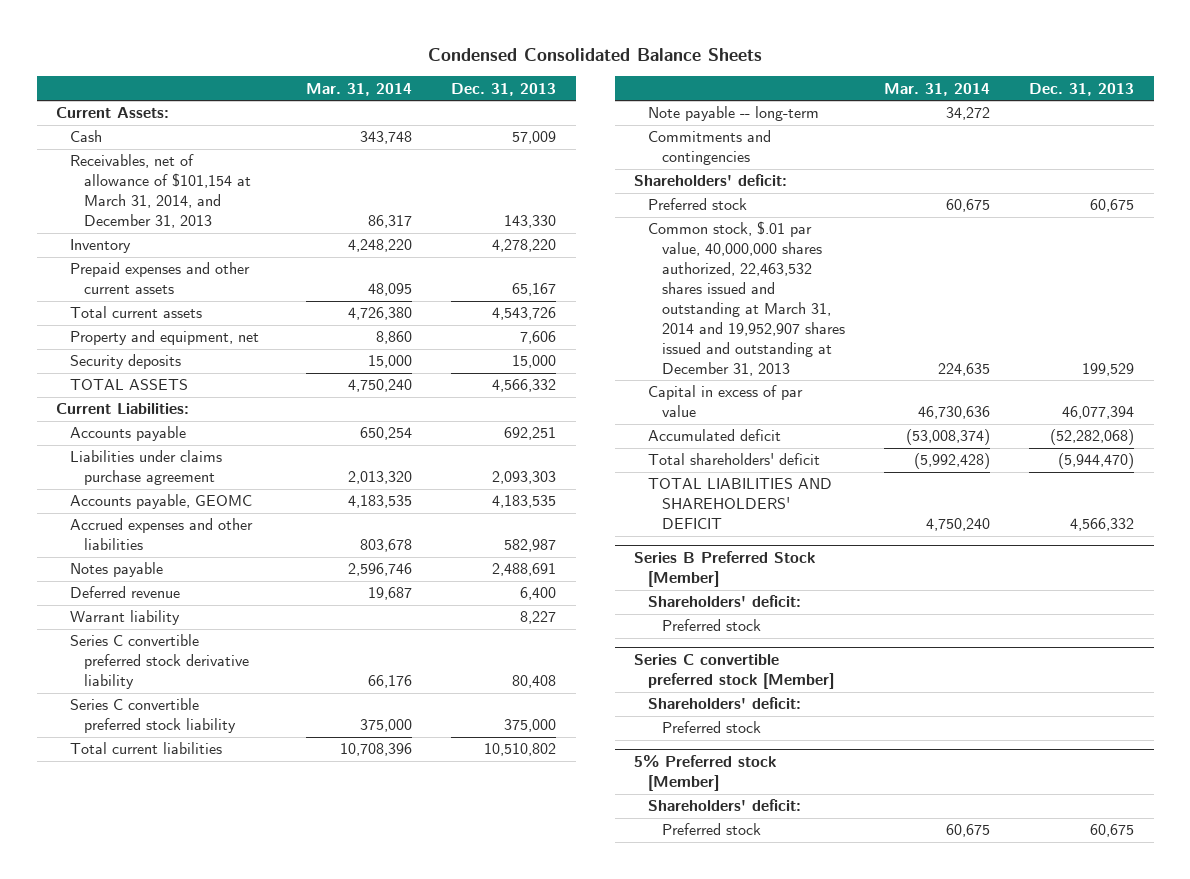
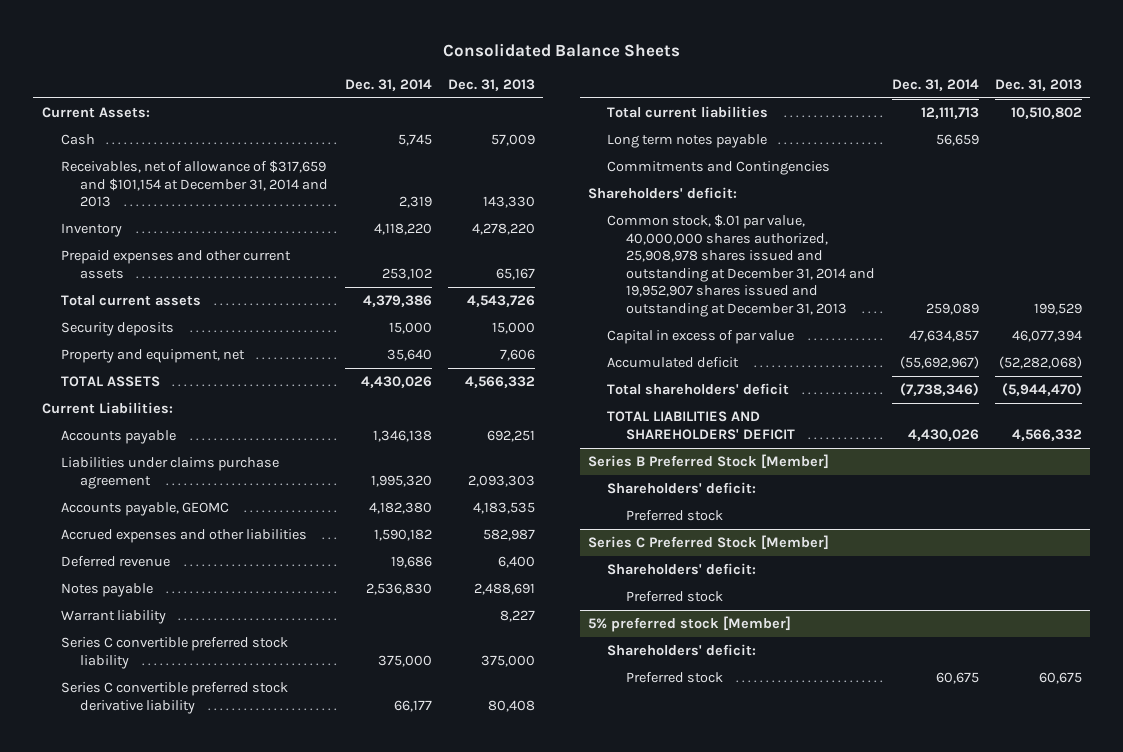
[428,47,763,61] Condensed Consolidated Balance Sheets -> [442,43,680,58] Consolidated Balance Sheets
[306,82,413,96] Mar. 31, 2014 -> none
none -> [345,79,433,92] Dec. 31, 2014
[70,154,251,229] Receivables, net of allowance of $101,154 at March 31, 2014, and December 31, 2013 -> [60,160,328,208] Receivables, net of allowance of $317,659 and $101,154 at December 31, 2014 and 2013
[70,330,260,346] Property and equipment, net -> [60,349,245,364] Property and equipment, net
[70,562,164,578] Notes payable -> [60,583,153,598] Notes payable
[70,634,249,690] Series C convertible preferred stock derivative liability -> [60,682,288,714] Series C convertible preferred stock derivative liability
[647,106,819,122] Note payable -- long-term -> [607,134,768,149] Long term notes payable
[647,130,771,166] Commitments and contingencies -> [607,161,831,176] Commitments and Contingencies
[647,198,747,211] Preferred stock -> none
[647,221,845,376] Common stock, $.01 par value, 40,000,000 shares authorized, 22,463,532 shares issued and outstanding at March 31, 2014 and 19,952,907 shares issued and outstanding at December 31, 2013 -> [607,214,876,317] Common stock, $.01 par value, 40,000,000 shares authorized, 25,908,978 shares issued and outstanding at December 31, 2014 and 19,952,907 shares issued and outstanding at December 31, 2013
[634,654,834,690] Series C convertible preferred stock [Member] -> [588,535,830,551] Series C Preferred Stock [Member]
[634,755,777,792] 5% Preferred stock [Member] -> [588,616,792,633] 5% preferred stock [Member]

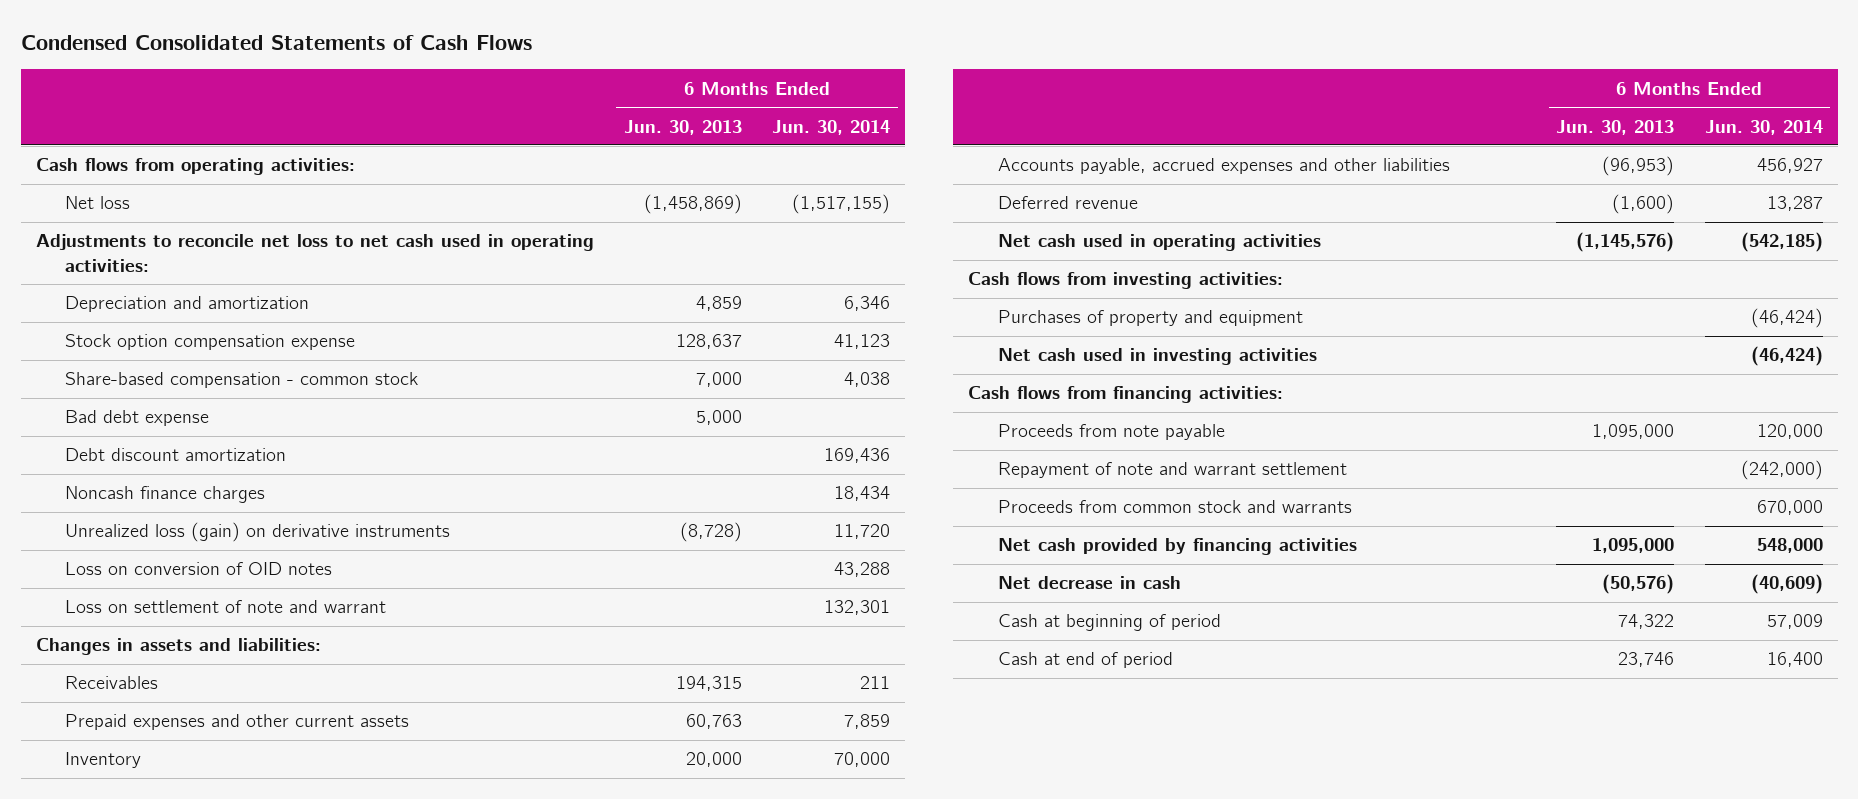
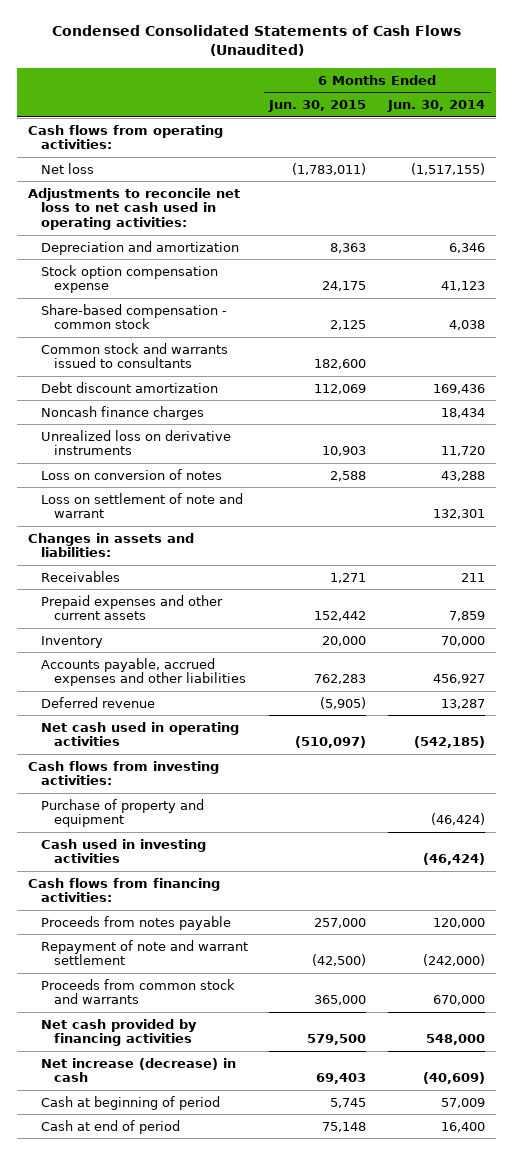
[20,35,532,51] Condensed Consolidated Statements of Cash Flows -> [51,25,461,57] Condensed Consolidated Statements of Cash Flows (Unaudited)
[623,119,742,135] Jun. 30, 2013 -> none
none -> [268,99,367,112] Jun. 30, 2015
[65,410,210,427] Bad debt expense -> none
none -> [40,342,228,369] Common stock and warrants issued to consultants
[65,522,451,543] Unrealized loss (gain) on derivative instruments -> [40,429,231,456] Unrealized loss on derivative instruments
[65,562,333,576] Loss on conversion of OID notes -> [40,468,222,480] Loss on conversion of notes
[997,310,1303,327] Purchases of property and equipment -> [40,798,204,828] Purchase of property and equipment
[997,348,1317,366] Net cash used in investing activities -> [40,838,206,864] Cash used in investing activities
[997,424,1225,441] Proceeds from note payable -> [40,915,231,930] Proceeds from notes payable
[997,576,1181,590] Net decrease in cash -> [40,1057,236,1083] Net increase (decrease) in cash

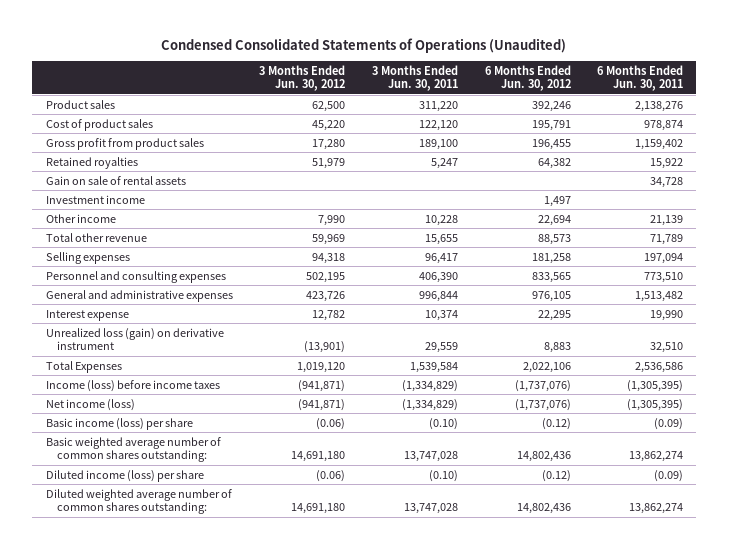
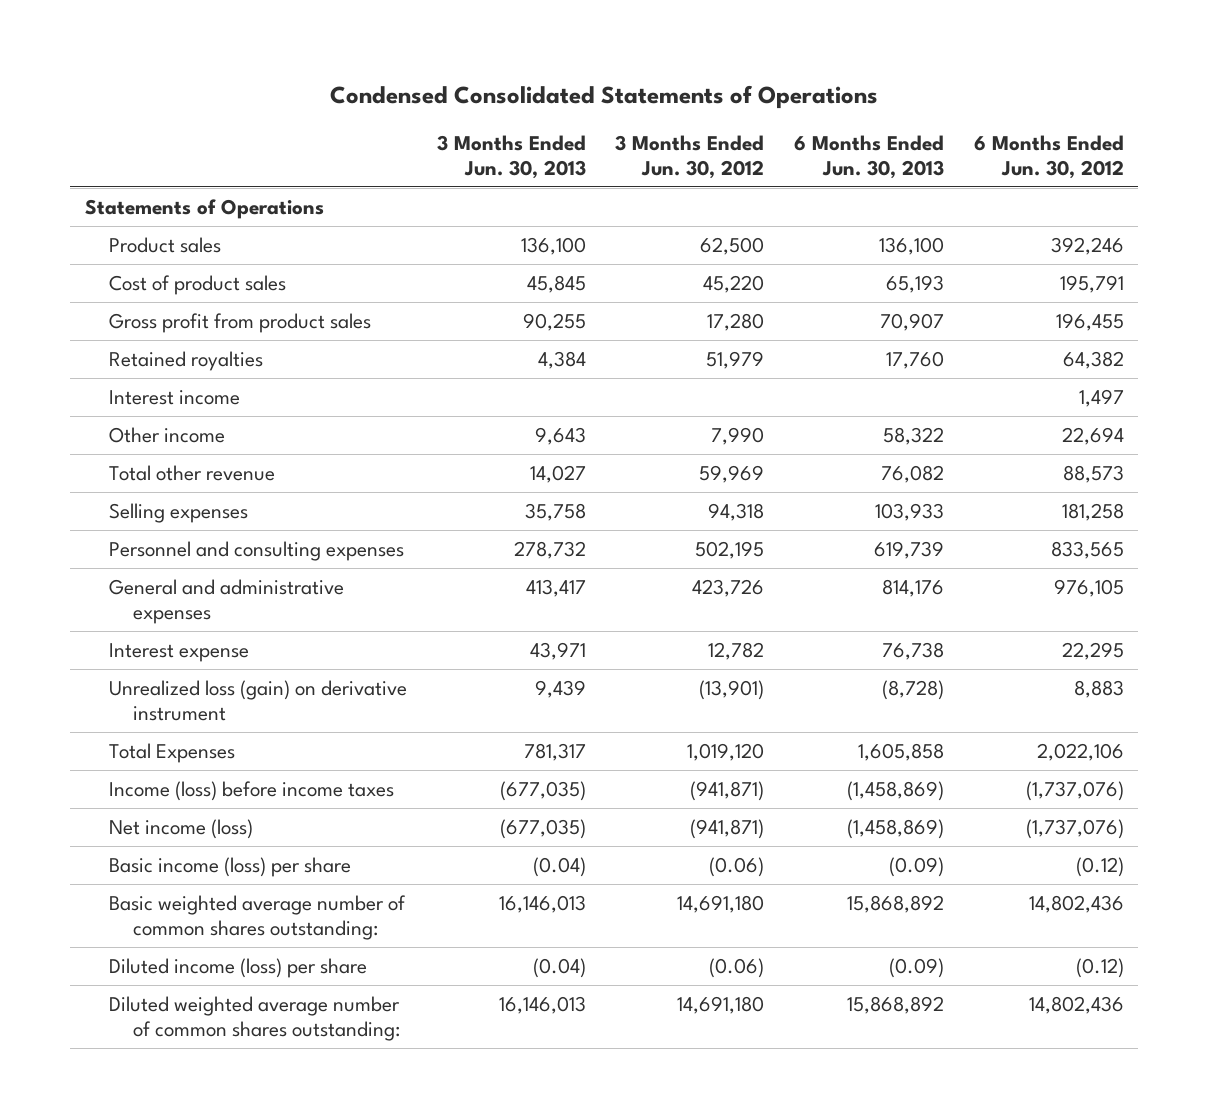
[161,37,567,53] Condensed Consolidated Statements of Operations (Unaudited) -> [330,84,879,109] Condensed Consolidated Statements of Operations
[371,64,458,92] 3 Months Ended Jun. 30, 2011 -> none
[597,64,684,92] 6 Months Ended Jun. 30, 2011 -> none
none -> [436,134,586,179] 3 Months Ended Jun. 30, 2013
none -> [793,134,944,179] 6 Months Ended Jun. 30, 2013
none -> [84,199,324,220] Statements of Operations
[45,175,186,185] Gain on sale of rental assets -> none
[45,194,145,204] Investment income -> [109,390,241,406] Interest income

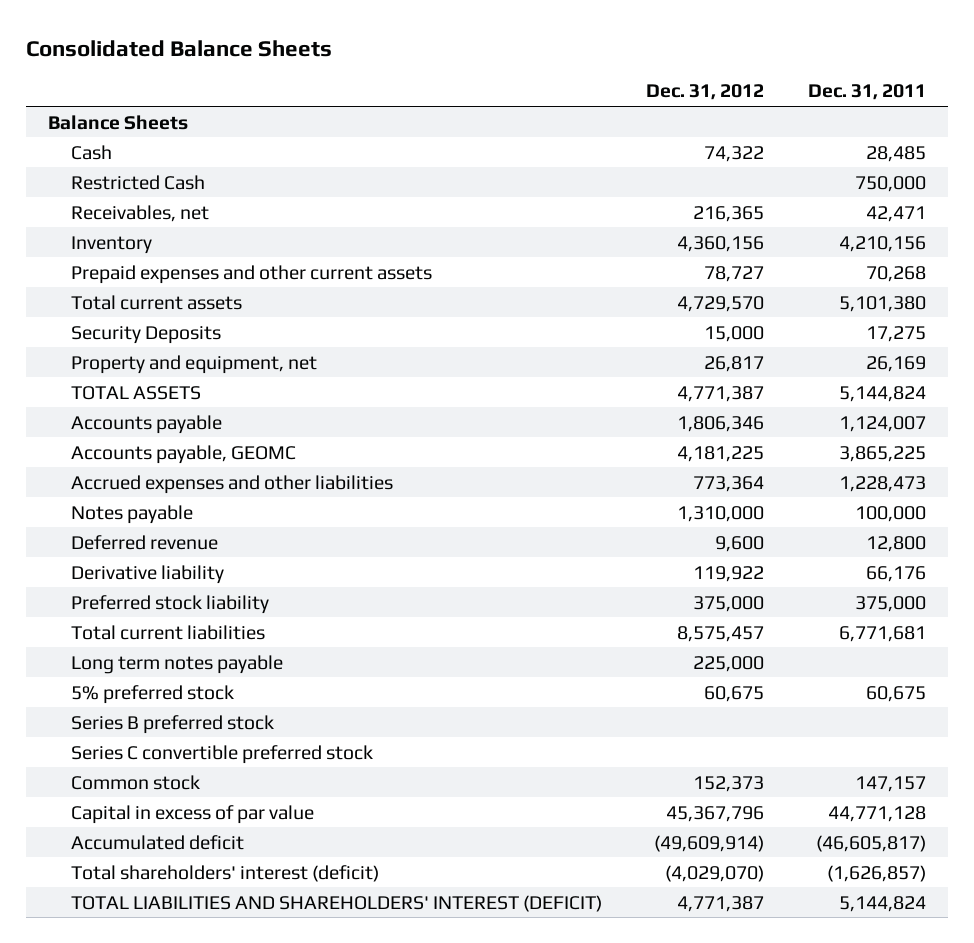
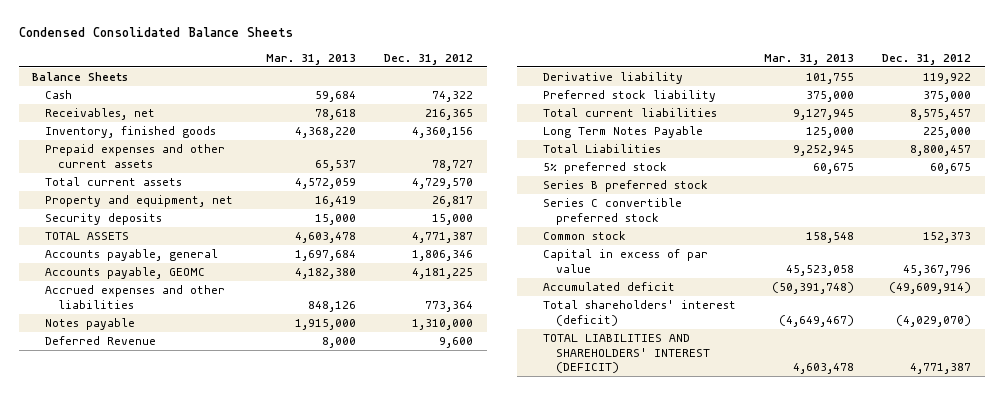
[26,40,333,58] Consolidated Balance Sheets -> [18,27,293,38] Condensed Consolidated Balance Sheets
[807,84,926,101] Dec. 31, 2011 -> none
none -> [266,54,357,66] Mar. 31, 2013
[71,174,206,190] Restricted Cash -> none
[71,235,153,254] Inventory -> [45,126,217,139] Inventory, finished goods
[71,325,222,344] Security Deposits -> none
none -> [45,213,163,226] Security deposits
[71,414,223,434] Accounts payable -> [45,249,219,262] Accounts payable, general
[71,534,219,550] Deferred revenue -> [45,336,157,346] Deferred Revenue
[71,654,284,674] Long term notes payable -> [543,126,704,139] Long Term Notes Payable
none -> [543,144,662,154] Total Liabilities

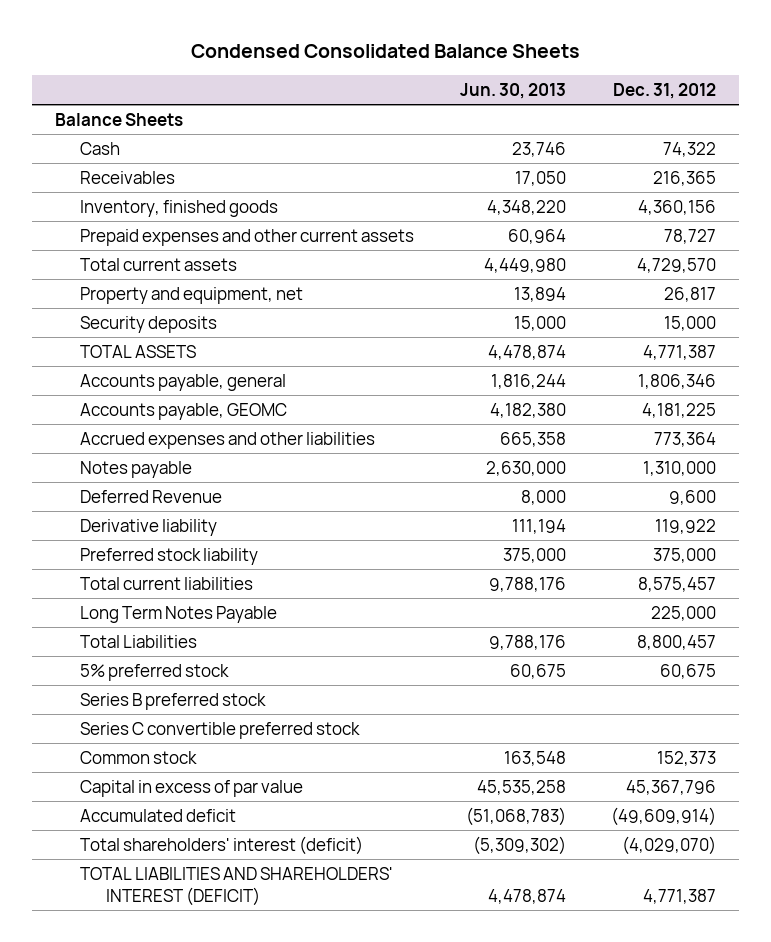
[266,54,357,66] Mar. 31, 2013 -> none
none -> [459,83,566,100] Jun. 30, 2013
[45,108,156,121] Receivables, net -> [80,170,176,184] Receivables

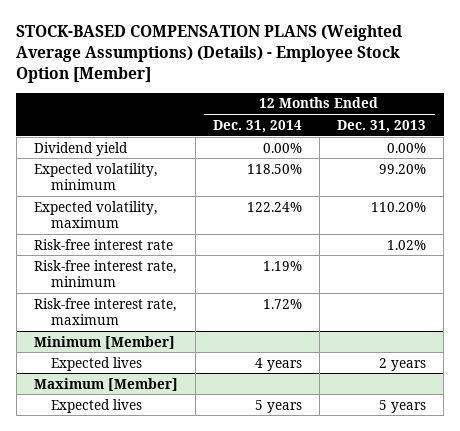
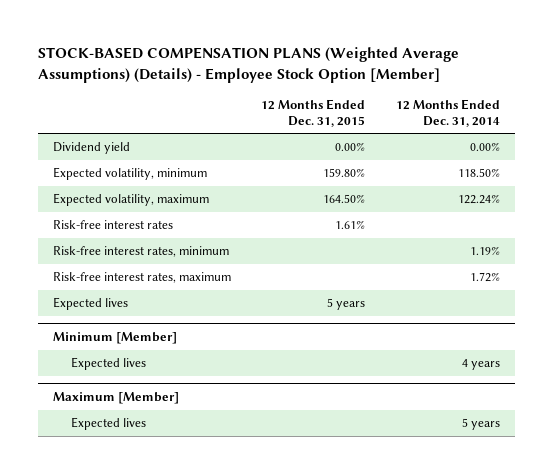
[337,119,427,133] Dec. 31, 2013 -> none
none -> [261,98,366,127] 12 Months Ended Dec. 31, 2015
[33,238,173,250] Risk-free interest rate -> [53,220,174,230] Risk-free interest rates
[33,259,176,287] Risk-free interest rate, minimum -> [53,246,230,258] Risk-free interest rates, minimum
[33,297,176,325] Risk-free interest rate, maximum -> [53,272,232,284] Risk-free interest rates, maximum
none -> [53,297,129,311] Expected lives

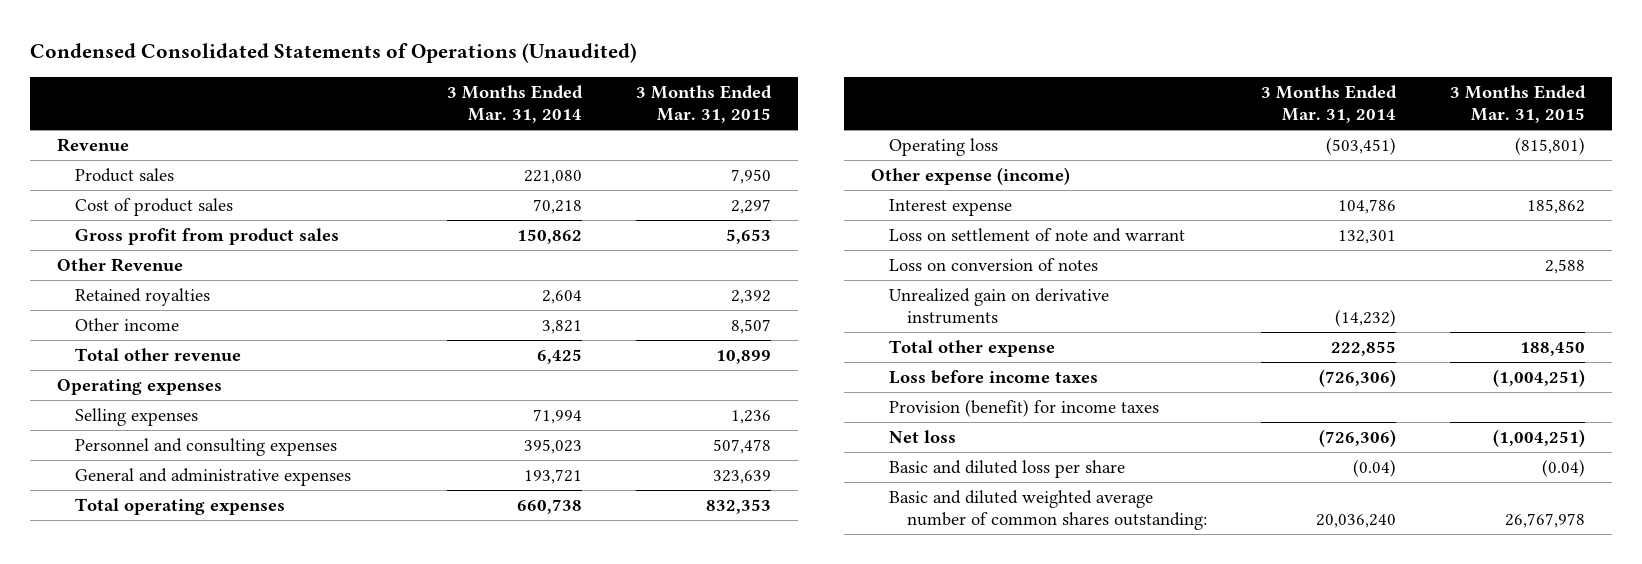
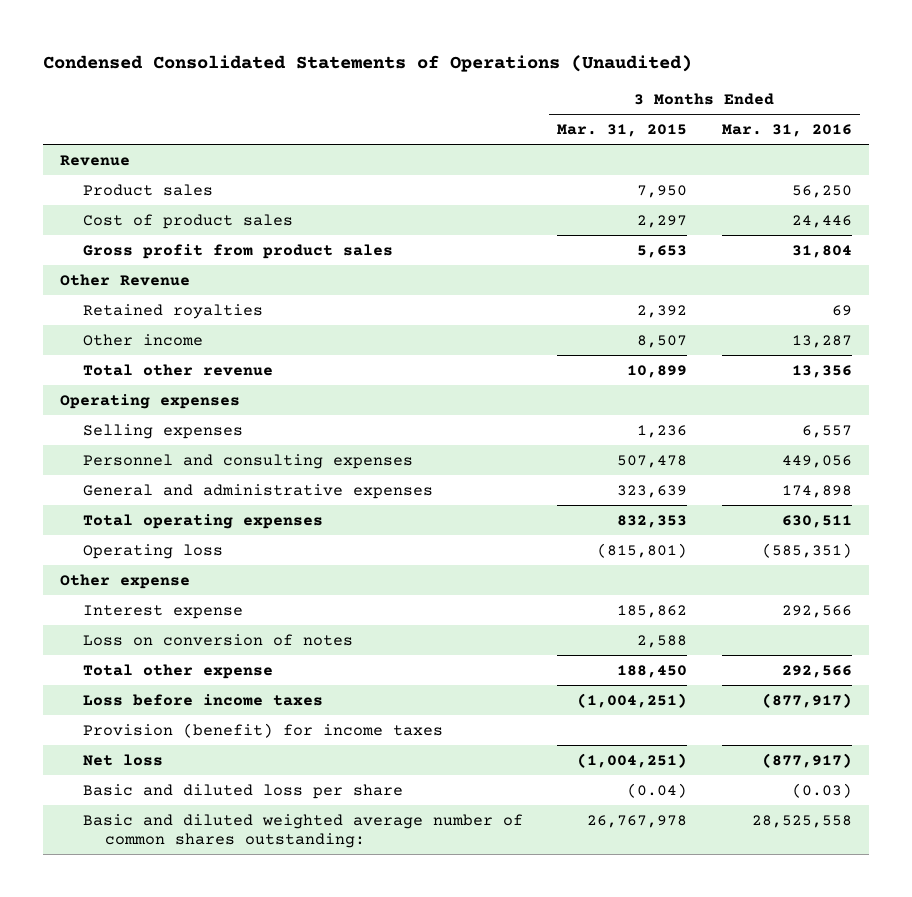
[446,84,583,124] 3 Months Ended Mar. 31, 2014 -> none
none -> [721,124,852,138] Mar. 31, 2016
[871,167,1071,186] Other expense (income) -> [60,573,191,589] Other expense
[888,228,1185,243] Loss on settlement of note and warrant -> none
[888,288,1109,325] Unrealized gain on derivative instruments -> none

